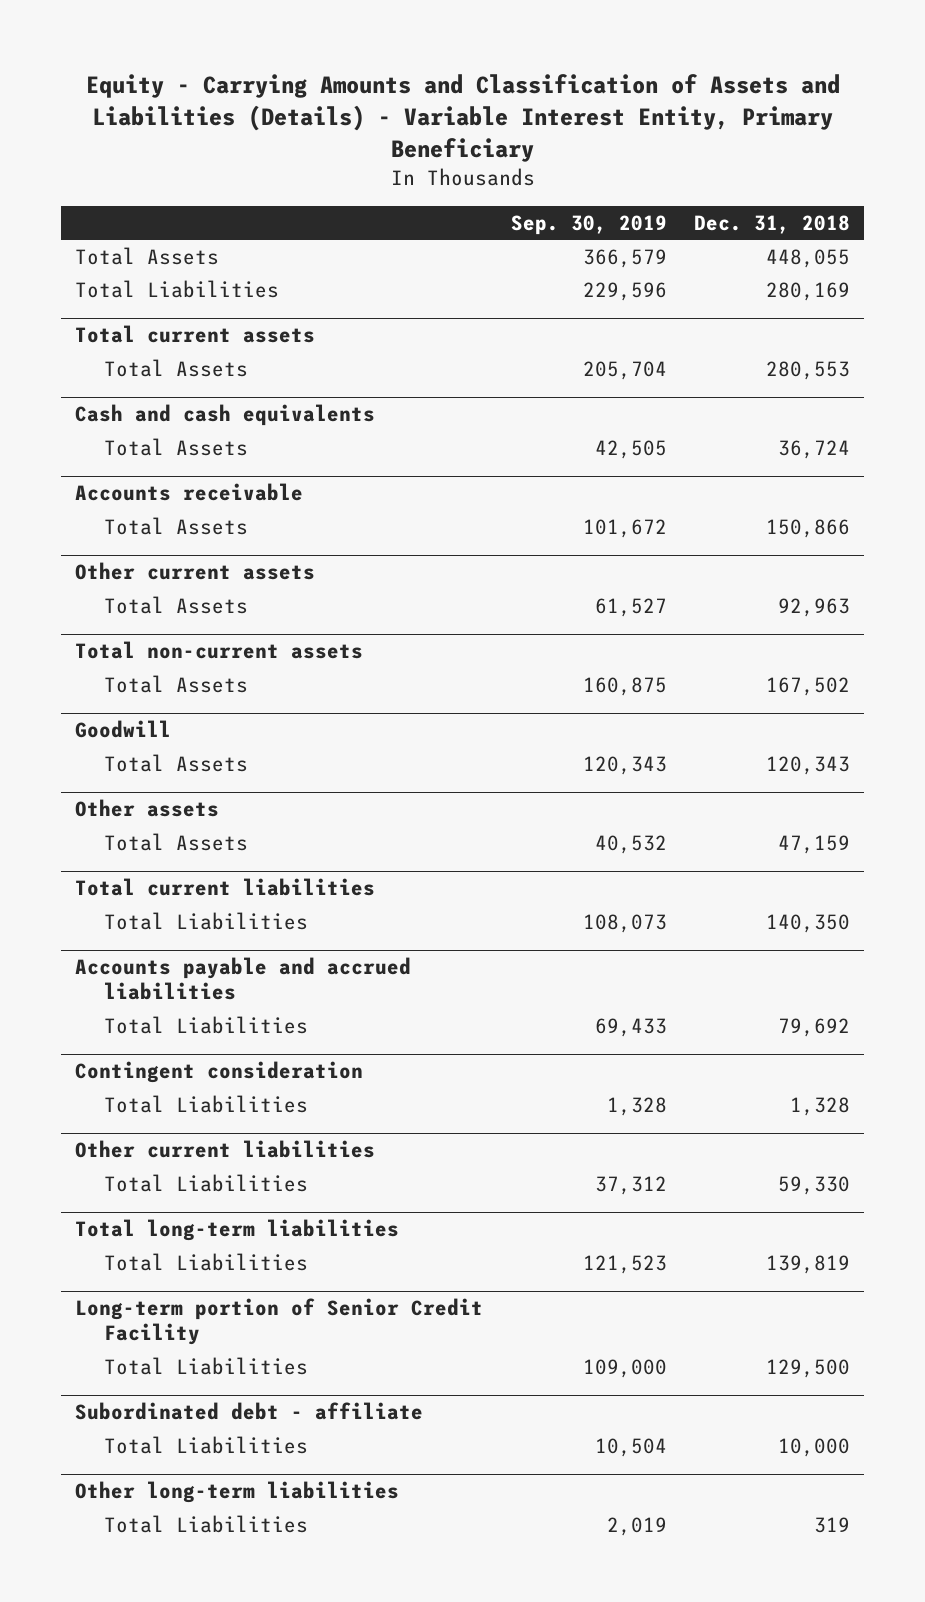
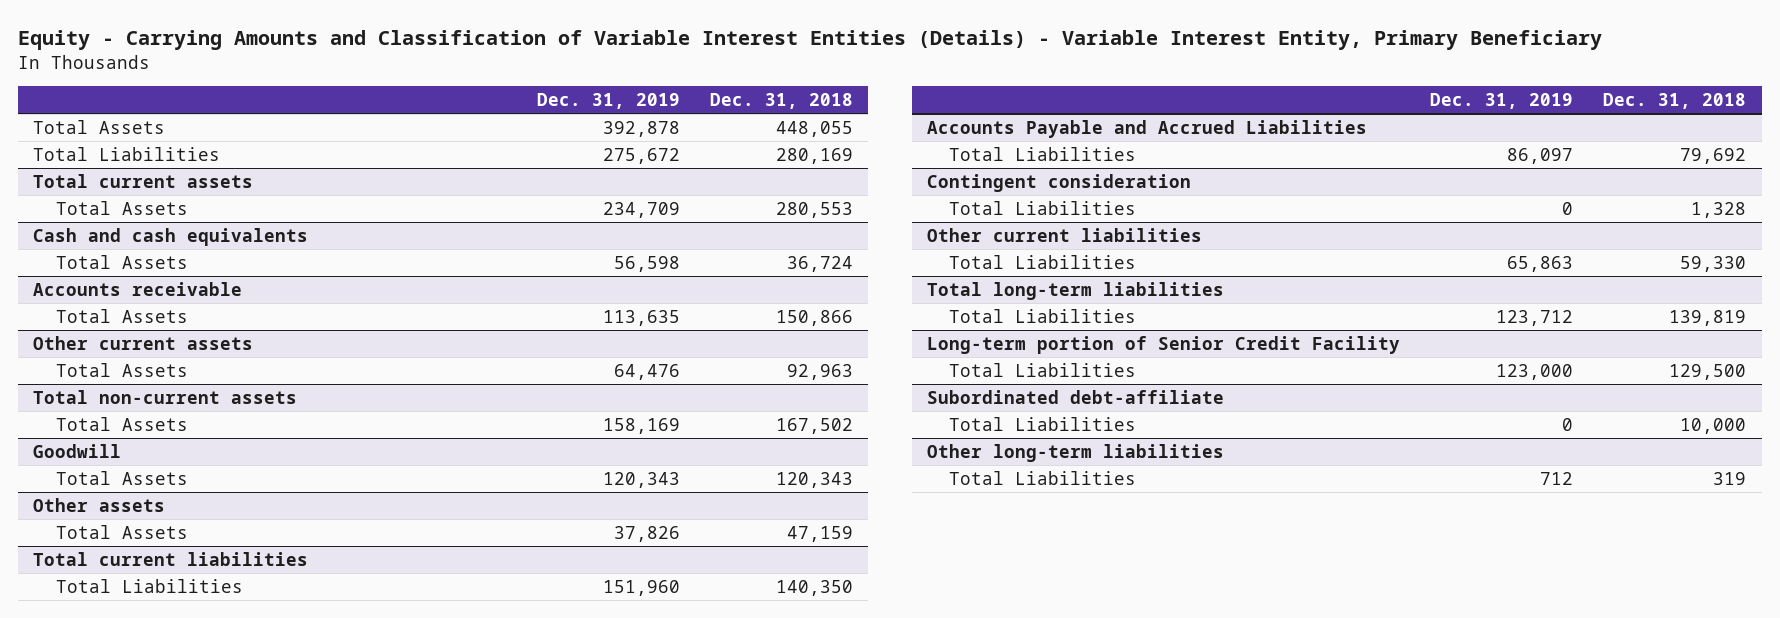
[85,74,840,163] Equity - Carrying Amounts and Classification of Assets and Liabilities (Details) - Variable Interest Entity, Primary Beneficiary -> [18,30,1603,51] Equity - Carrying Amounts and Classification of Variable Interest Entities (Details) - Variable Interest Entity, Primary Beneficiary
[510,214,667,235] Sep. 30, 2019 -> none
none -> [536,93,680,110] Dec. 31, 2019
[75,957,412,1001] Accounts payable and accrued liabilities -> [926,119,1367,138] Accounts Payable and Accrued Liabilities
[75,1402,424,1421] Subordinated debt - affiliate -> [926,389,1224,404] Subordinated debt-affiliate

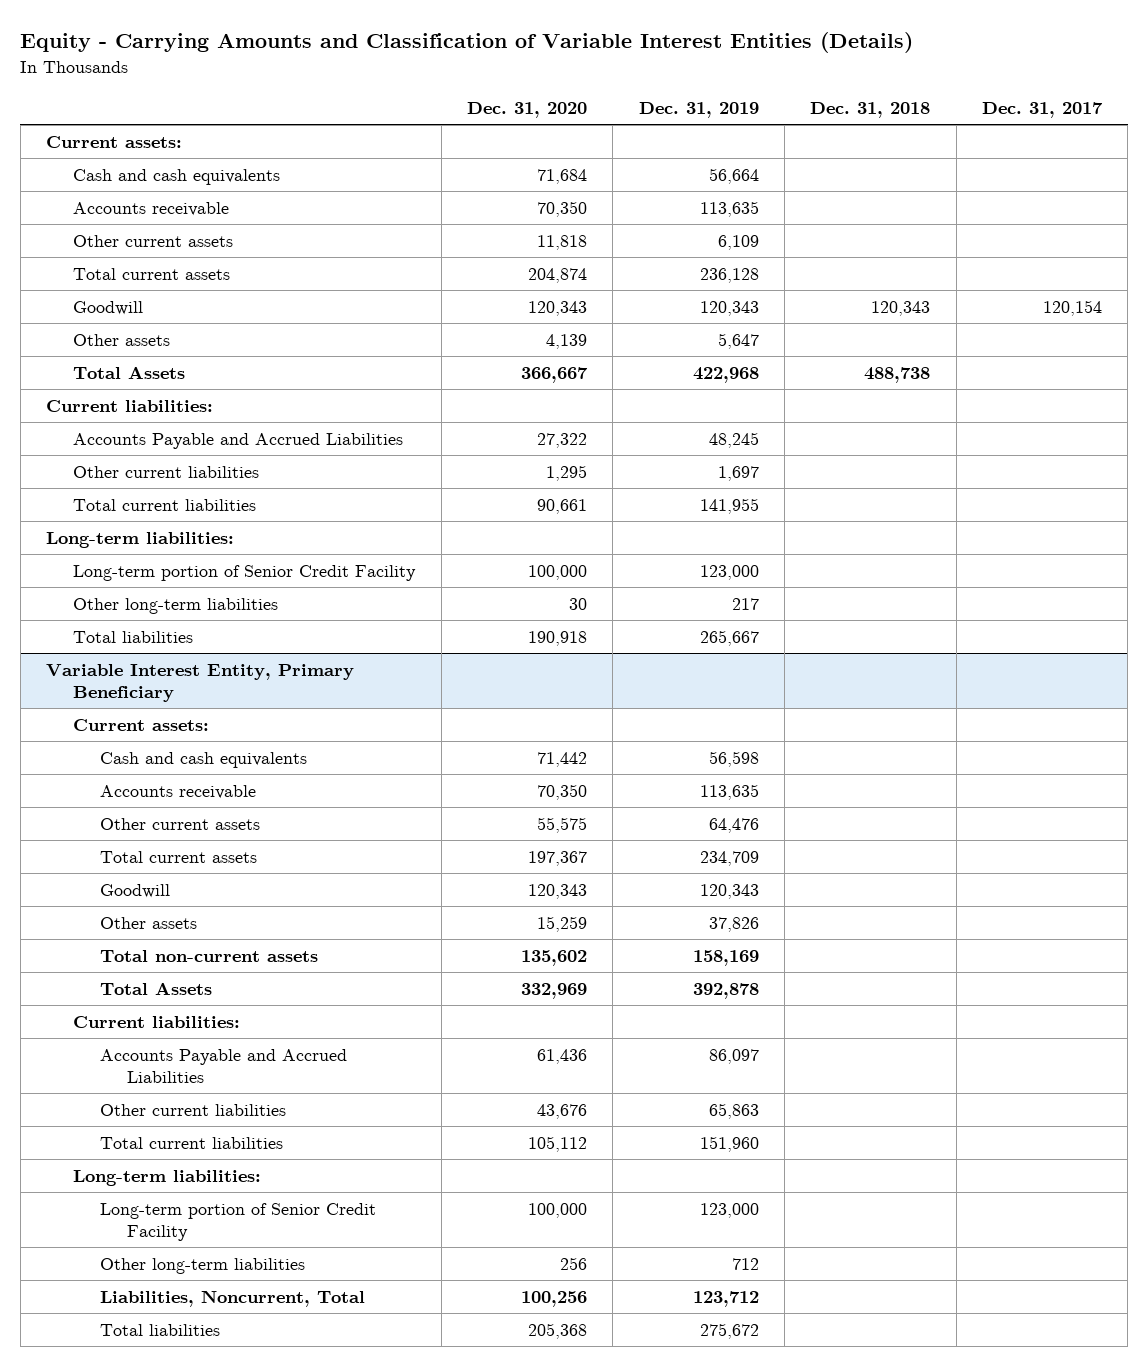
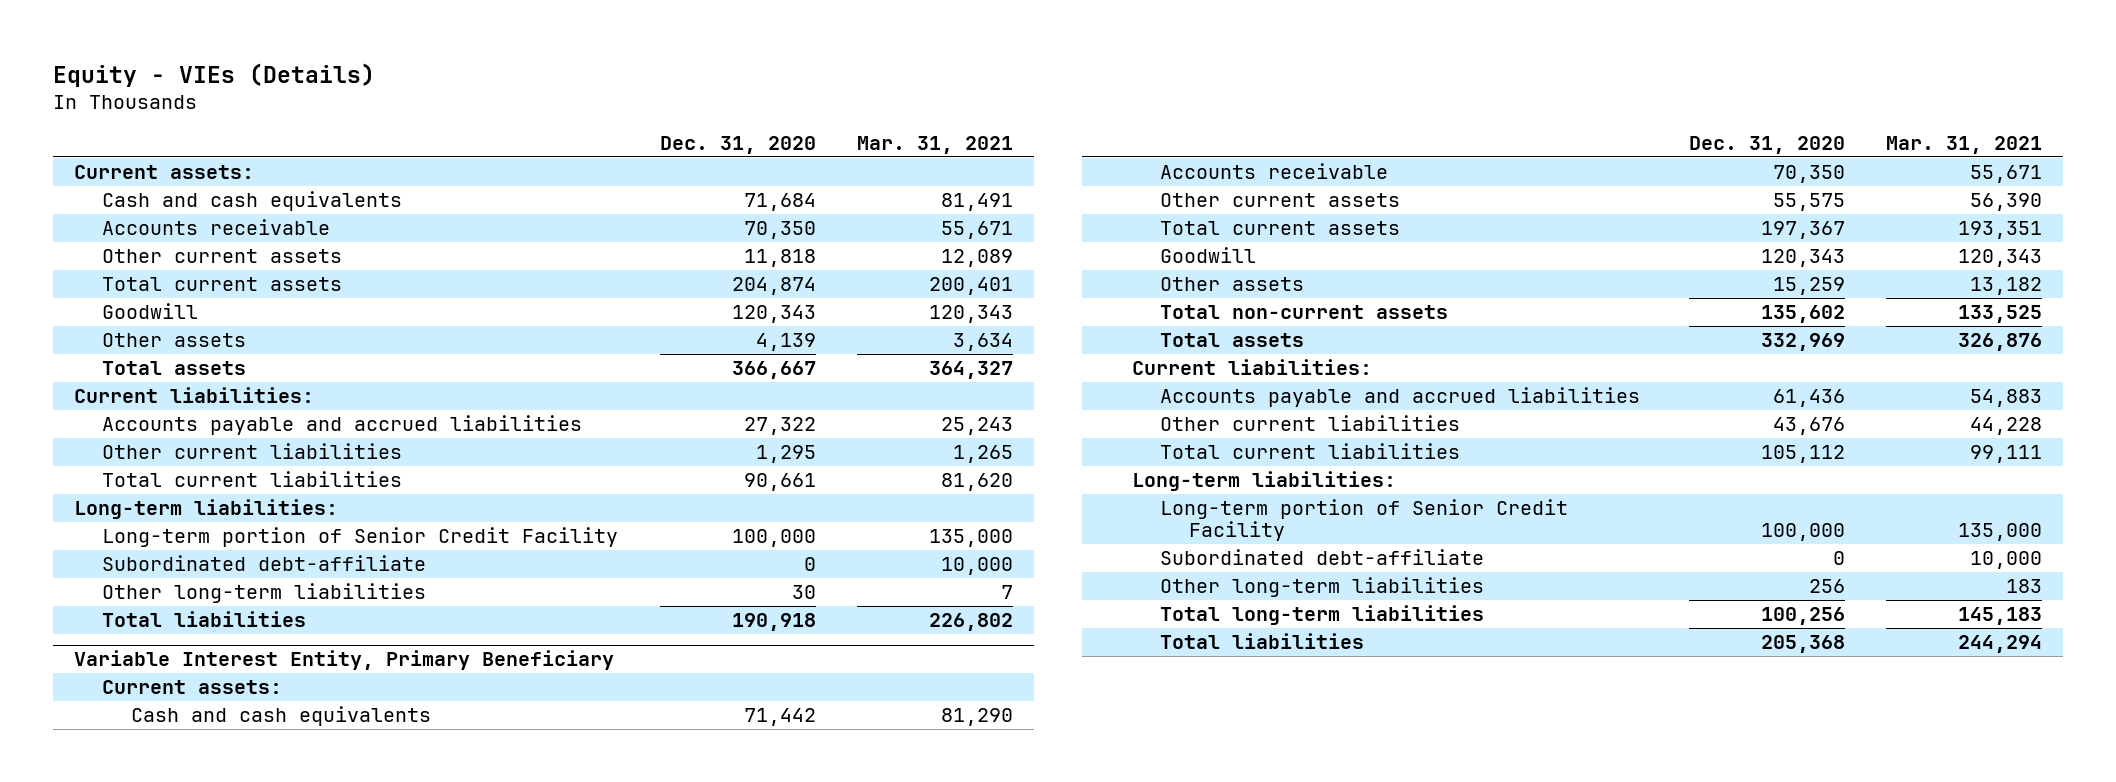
[20,32,914,54] Equity - Carrying Amounts and Classification of Variable Interest Entities (Details) -> [52,63,375,88] Equity - VIEs (Details)
[638,101,759,118] Dec. 31, 2019 -> none
[810,101,931,118] Dec. 31, 2018 -> none
[982,101,1104,118] Dec. 31, 2017 -> none
none -> [857,135,1014,154] Mar. 31, 2021
[73,365,186,379] Total Assets -> [102,361,247,376] Total assets
[73,432,404,449] Accounts Payable and Accrued Liabilities -> [102,415,583,436] Accounts payable and accrued liabilities
none -> [102,555,427,572] Subordinated debt-affiliate
[100,981,213,995] Total Assets -> [1160,333,1305,348] Total assets
[100,1048,348,1083] Accounts Payable and Accrued Liabilities -> [1160,387,1641,408] Accounts payable and accrued liabilities
none -> [1160,549,1485,566] Subordinated debt-affiliate
[100,1289,366,1307] Liabilities, Noncurrent, Total -> [1160,605,1485,626] Total long-term liabilities

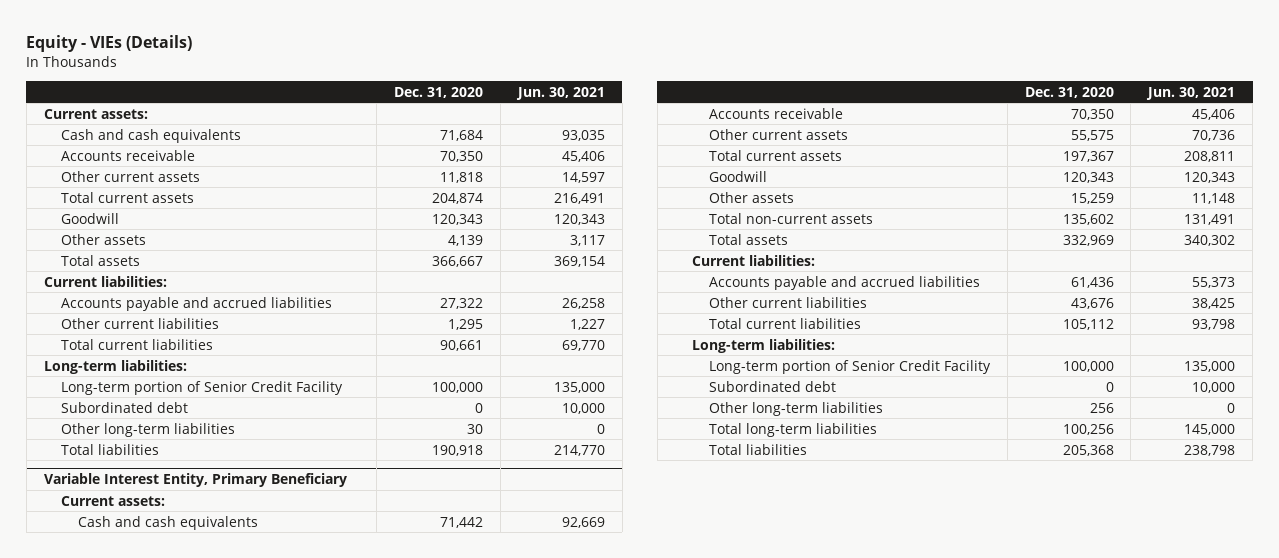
[857,135,1014,154] Mar. 31, 2021 -> none
none -> [515,86,605,100] Jun. 30, 2021
[102,555,427,572] Subordinated debt-affiliate -> [61,401,189,413] Subordinated debt
[1160,549,1485,566] Subordinated debt-affiliate -> [708,380,836,392] Subordinated debt

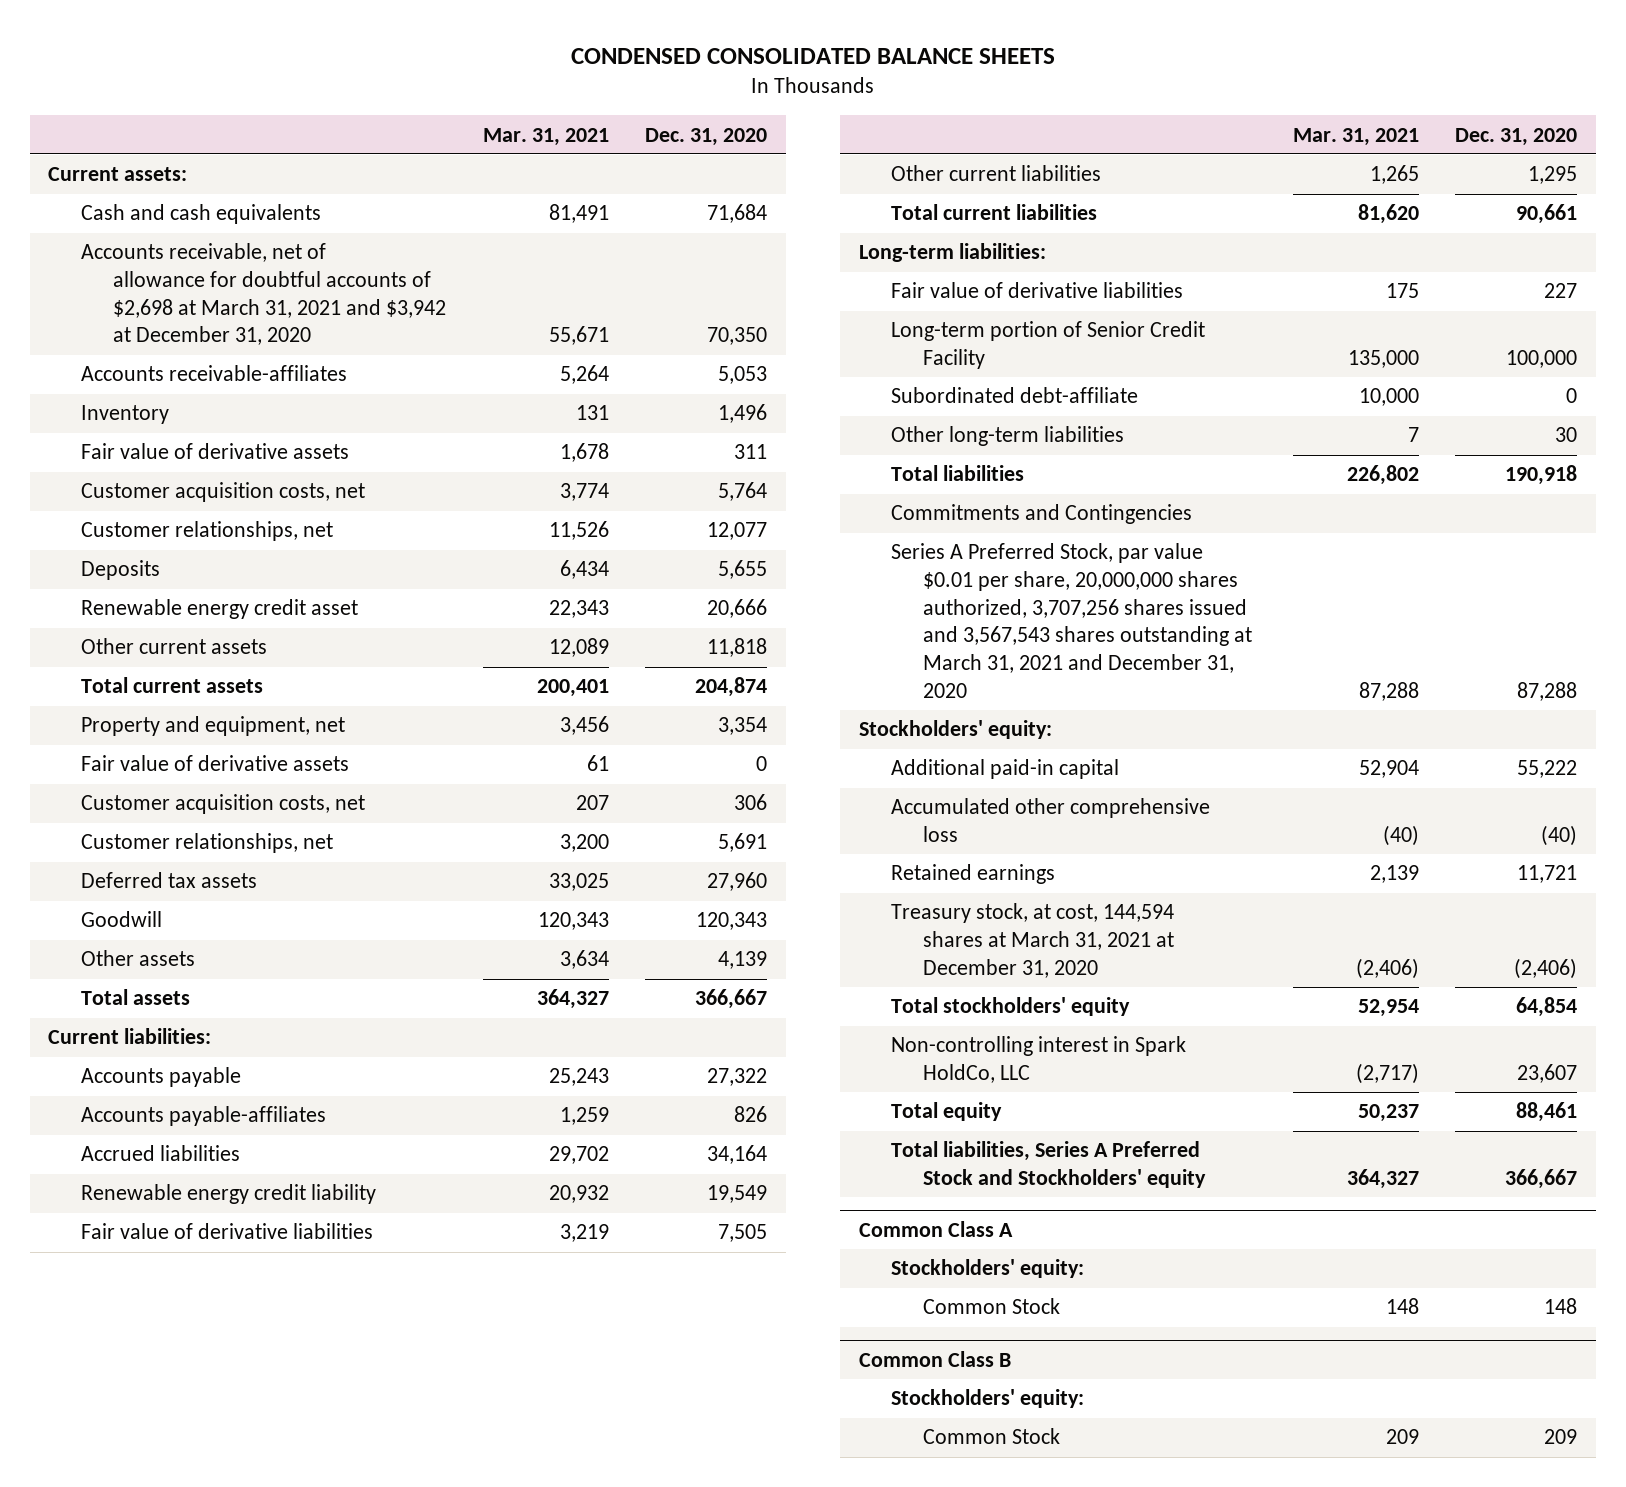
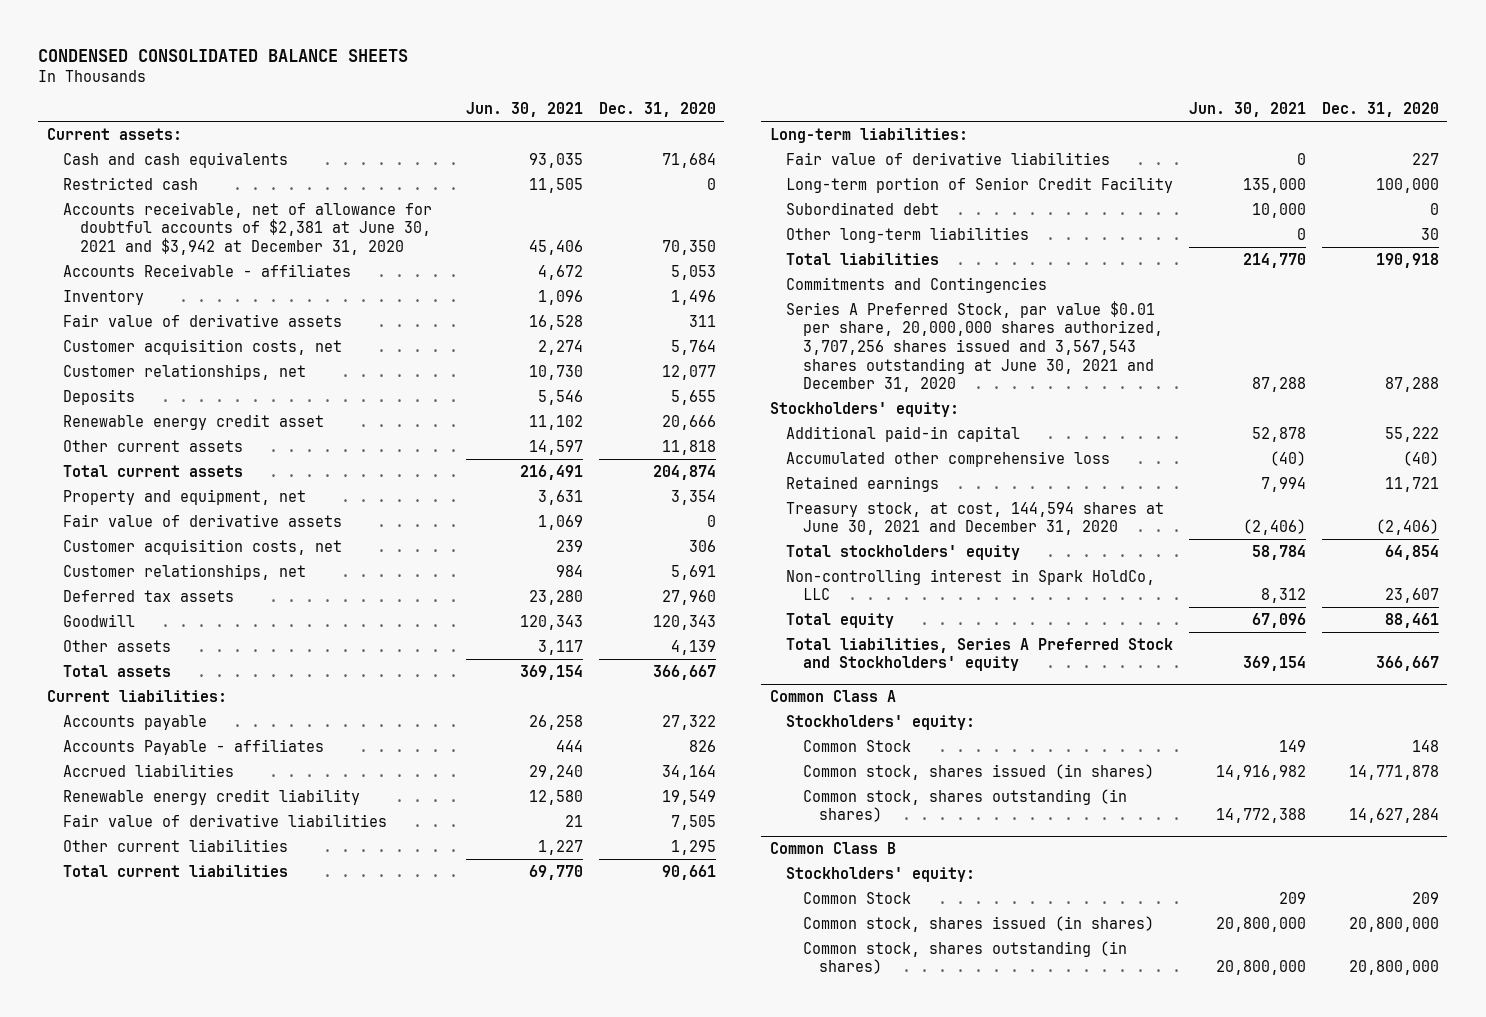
[482,127,609,146] Mar. 31, 2021 -> none
none -> [466,102,584,118] Jun. 30, 2021
none -> [63,176,199,190] Restricted cash
[80,243,447,346] Accounts receivable, net of allowance for doubtful accounts of $2,698 at March 31, 2021 and $3,942 at December 31, 2020 -> [63,201,433,255] Accounts receivable, net of allowance for doubtful accounts of $2,381 at June 30, 2021 and $3,942 at December 31, 2020
[80,365,347,382] Accounts receivable-affiliates -> [63,263,352,277] Accounts Receivable - affiliates
[80,1106,326,1127] Accounts payable-affiliates -> [63,738,325,755] Accounts Payable - affiliates
[890,387,1138,404] Subordinated debt-affiliate -> [786,201,940,215] Subordinated debt
[890,543,1253,698] Series A Preferred Stock, par value $0.01 per share, 20,000,000 shares authorized, 3,707,256 shares issued and 3,567,543 shares outstanding at March 31, 2021 and December 31, 2020 -> [786,300,1163,393] Series A Preferred Stock, par value $0.01 per share, 20,000,000 shares authorized, 3,707,256 shares issued and 3,567,543 shares outstanding at June 30, 2021 and December 31, 2020
[890,903,1175,978] Treasury stock, at cost, 144,594 shares at March 31, 2021 at December 31, 2020 -> [786,501,1165,536] Treasury stock, at cost, 144,594 shares at June 30, 2021 and December 31, 2020
none -> [802,763,1154,780] Common stock, shares issued (in shares)
none -> [802,788,1127,823] Common stock, shares outstanding (in shares)
none -> [802,915,1154,932] Common stock, shares issued (in shares)
none -> [802,940,1127,975] Common stock, shares outstanding (in shares)

